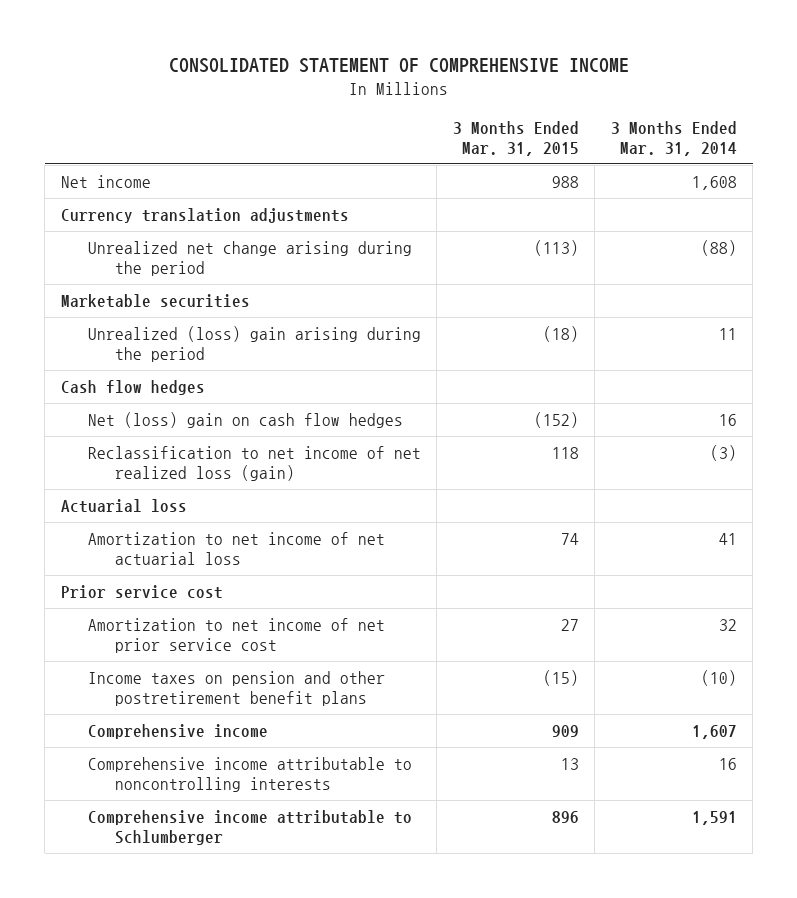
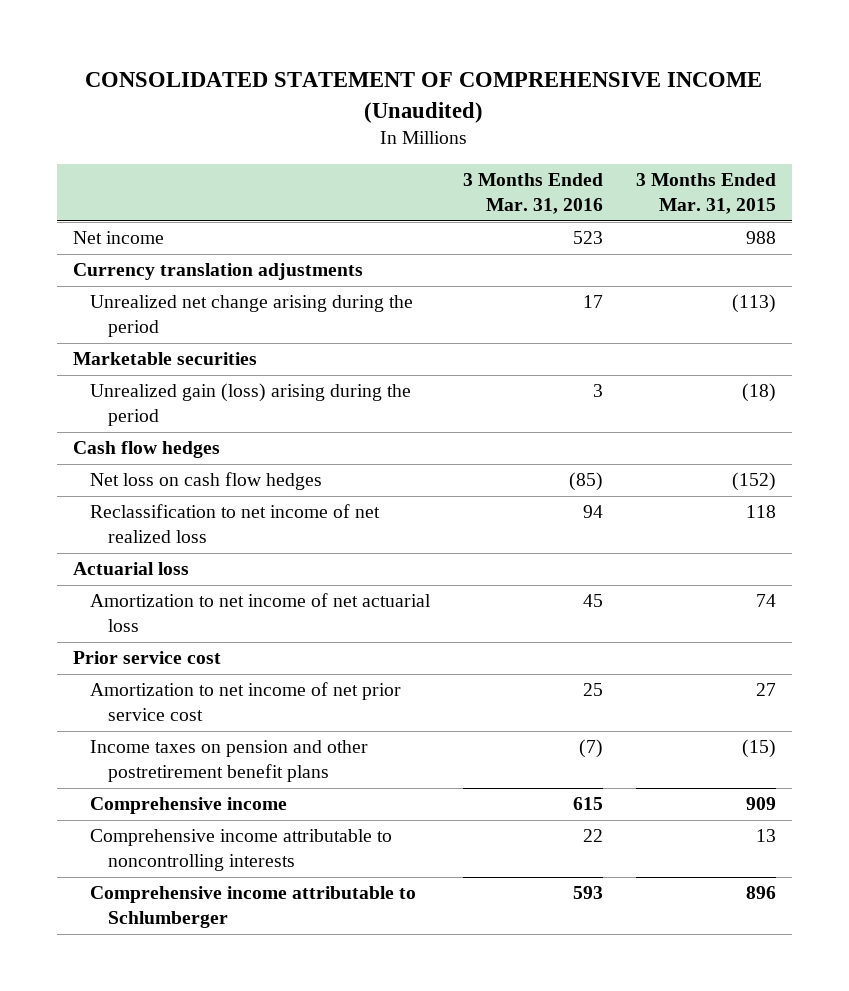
[168,57,629,73] CONSOLIDATED STATEMENT OF COMPREHENSIVE INCOME -> [85,72,763,123] CONSOLIDATED STATEMENT OF COMPREHENSIVE INCOME (Unaudited)
[610,120,737,156] 3 Months Ended Mar. 31, 2014 -> none
none -> [463,173,604,215] 3 Months Ended Mar. 31, 2016
[87,325,421,362] Unrealized (loss) gain arising during the period -> [90,383,412,427] Unrealized gain (loss) arising during the period
[87,411,403,428] Net (loss) gain on cash flow hedges -> [90,472,323,491] Net loss on cash flow hedges
[87,445,421,481] Reclassification to net income of net realized loss (gain) -> [90,504,381,544] Reclassification to net income of net realized loss

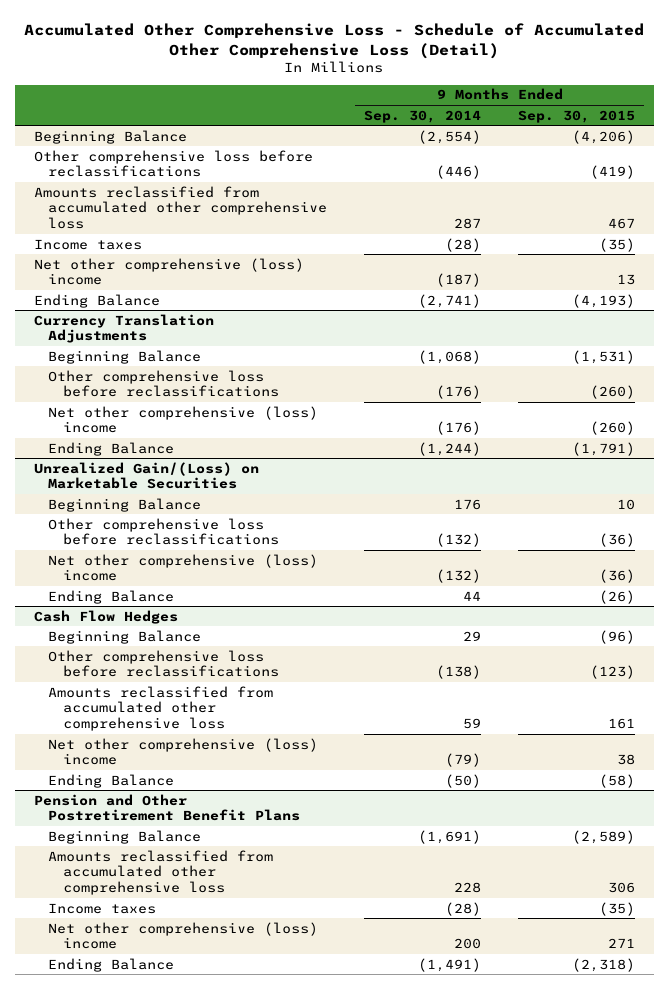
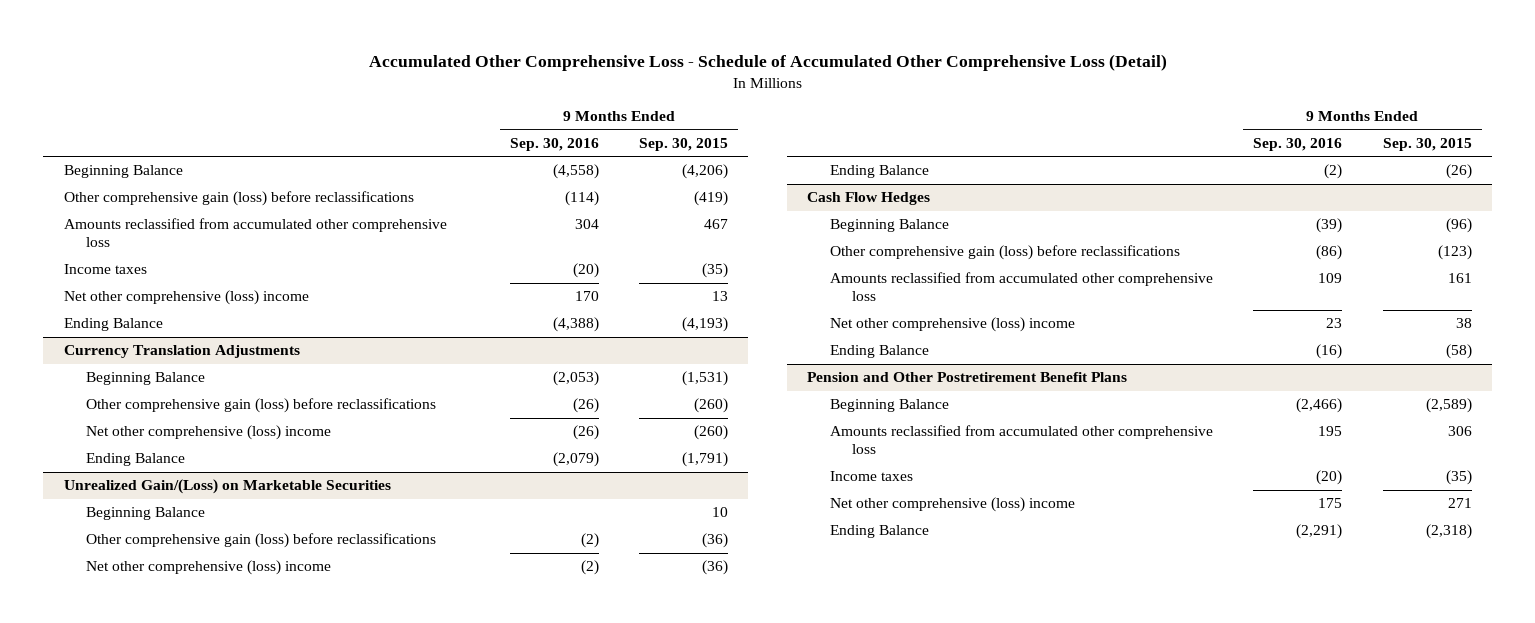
[364,109,482,123] Sep. 30, 2014 -> none
none -> [509,137,599,151] Sep. 30, 2016
[33,149,313,178] Other comprehensive loss before reclassifications -> [63,191,414,207] Other comprehensive gain (loss) before reclassifications
[48,369,279,398] Other comprehensive loss before reclassifications -> [86,398,437,414] Other comprehensive gain (loss) before reclassifications
[48,517,279,546] Other comprehensive loss before reclassifications -> [86,533,437,549] Other comprehensive gain (loss) before reclassifications
[48,649,279,678] Other comprehensive loss before reclassifications -> [829,245,1180,261] Other comprehensive gain (loss) before reclassifications

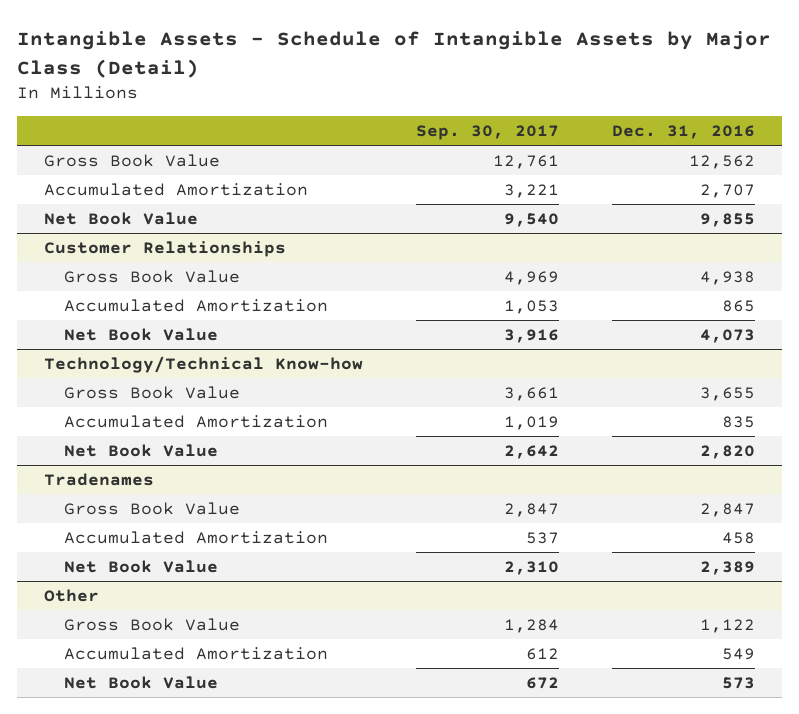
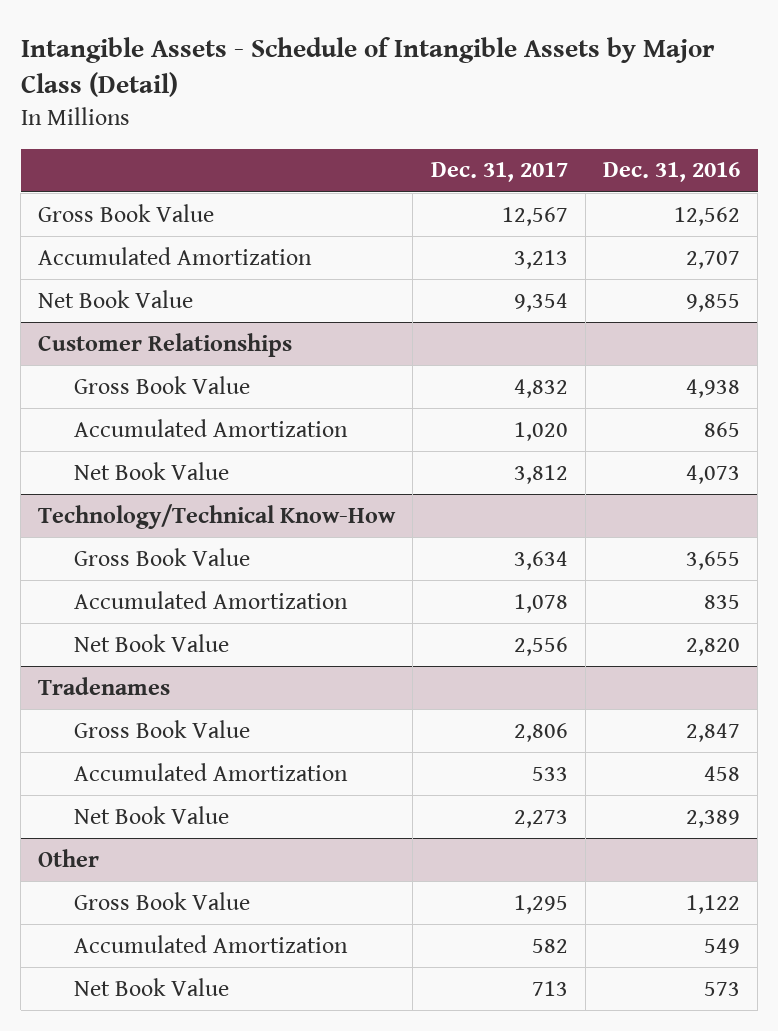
[415,125,559,141] Sep. 30, 2017 -> none
none -> [430,162,568,183] Dec. 31, 2017
[43,355,363,373] Technology/Technical Know-how -> [38,503,397,529] Technology/Technical Know-How

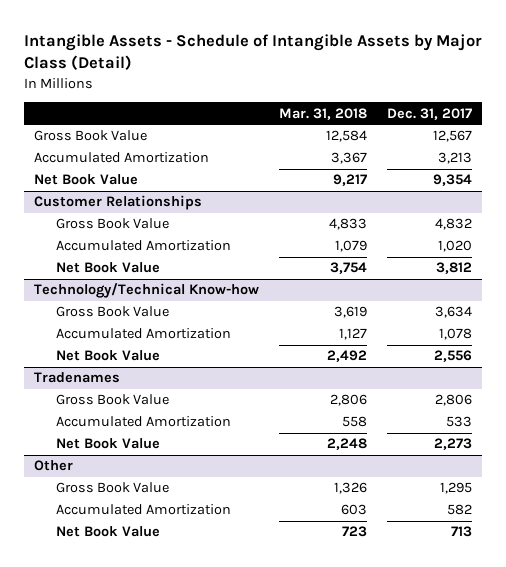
[603,162,741,183] Dec. 31, 2016 -> none
none -> [278,107,367,120] Mar. 31, 2018
[38,503,397,529] Technology/Technical Know-How -> [33,283,259,299] Technology/Technical Know-how

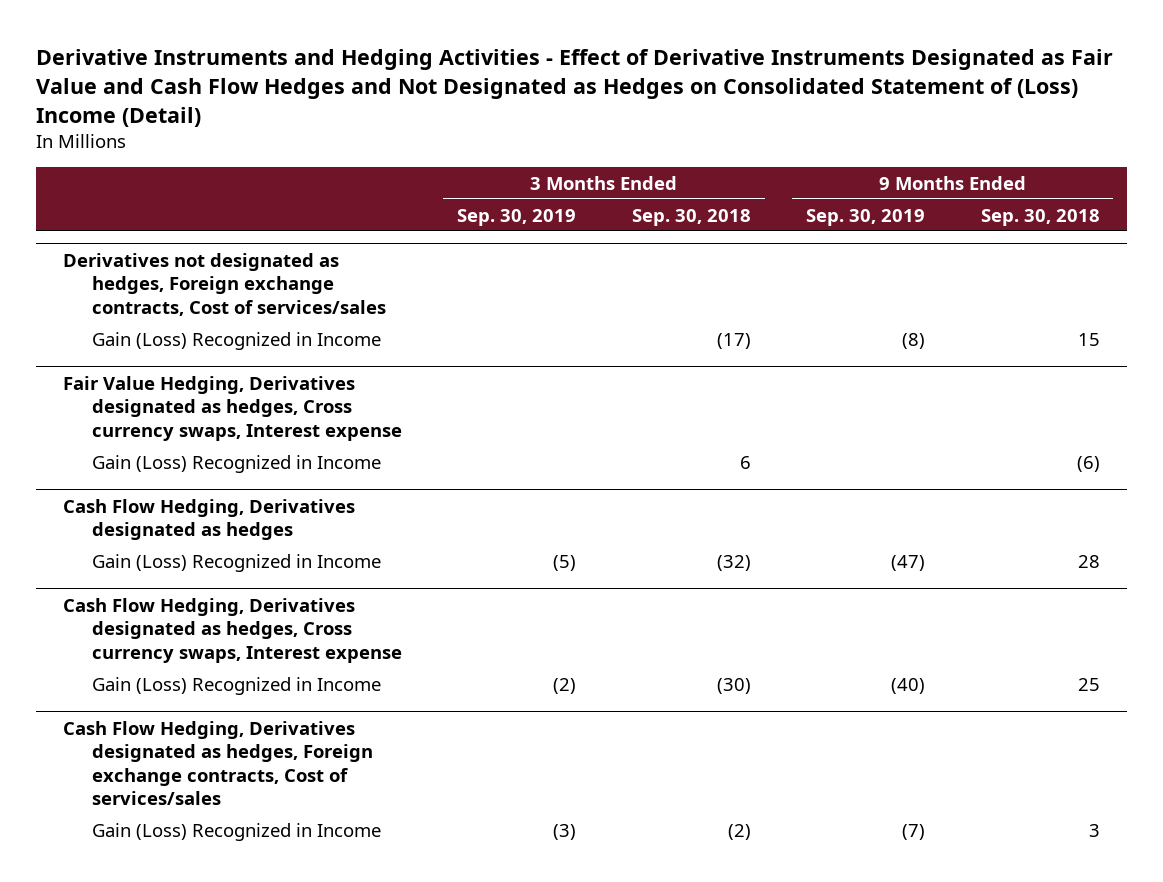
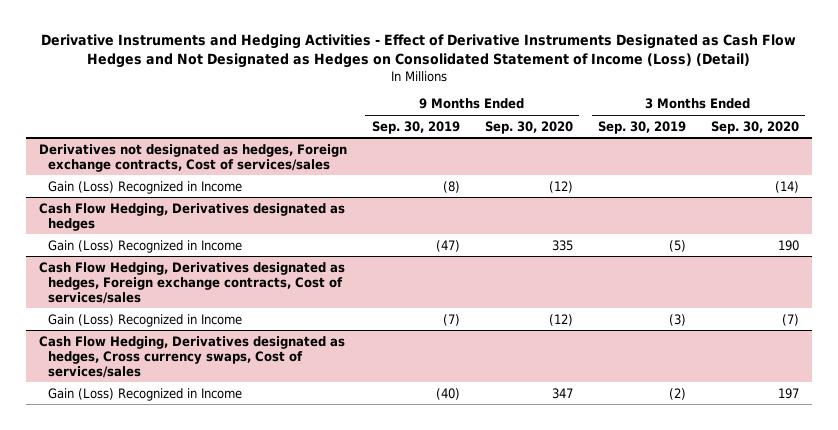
[35,48,1113,127] Derivative Instruments and Hedging Activities - Effect of Derivative Instruments Designated as Fair Value and Cash Flow Hedges and Not Designated as Hedges on Consolidated Statement of (Loss) Income (Detail) -> [40,34,796,69] Derivative Instruments and Hedging Activities - Effect of Derivative Instruments Designated as Cash Flow Hedges and Not Designated as Hedges on Consolidated Statement of Income (Loss) (Detail)
[631,208,751,226] Sep. 30, 2018 -> none
[980,208,1100,226] Sep. 30, 2018 -> none
none -> [484,120,573,134] Sep. 30, 2020
none -> [710,120,799,134] Sep. 30, 2020
[63,375,402,441] Fair Value Hedging, Derivatives designated as hedges, Cross currency swaps, Interest expense -> none
[91,454,381,473] Gain (Loss) Recognized in Income -> none
[63,597,402,663] Cash Flow Hedging, Derivatives designated as hedges, Cross currency swaps, Interest expense -> none
[91,676,381,695] Gain (Loss) Recognized in Income -> none
none -> [38,335,345,378] Cash Flow Hedging, Derivatives designated as hedges, Cross currency swaps, Cost of services/sales
none -> [48,387,243,401] Gain (Loss) Recognized in Income

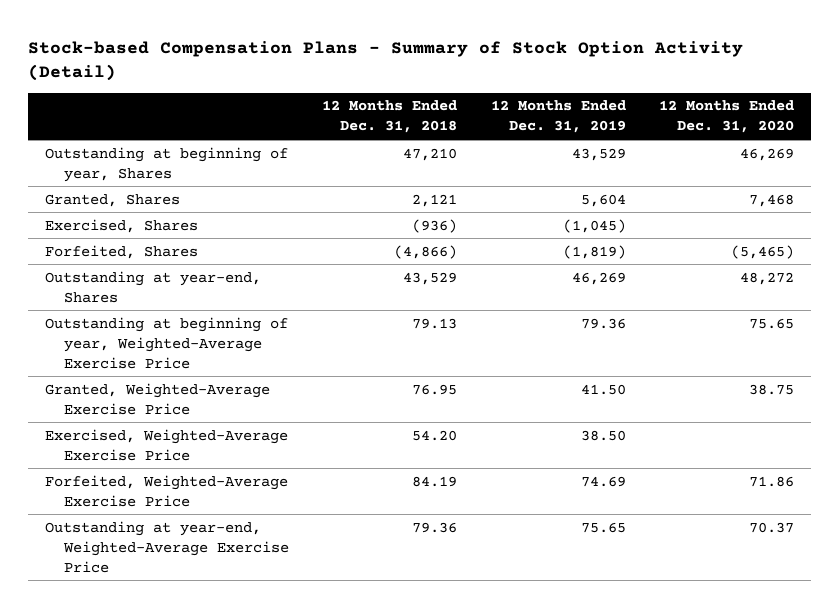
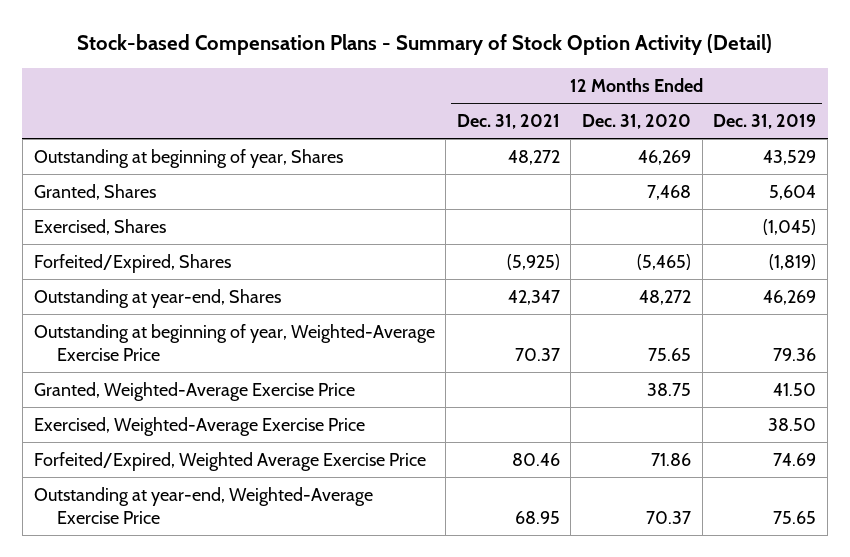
[322,100,458,134] 12 Months Ended Dec. 31, 2018 -> none
none -> [456,114,560,130] Dec. 31, 2021
[44,244,198,259] Forfeited, Shares -> [33,253,231,273] Forfeited/Expired, Shares
[44,474,288,507] Forfeited, Weighted-Average Exercise Price -> [33,451,426,471] Forfeited/Expired, Weighted Average Exercise Price

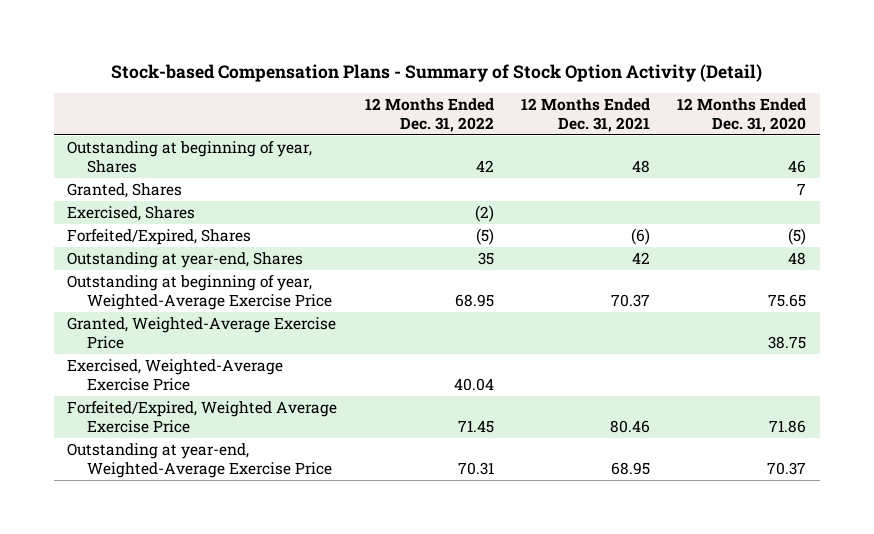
[713,114,817,130] Dec. 31, 2019 -> none
none -> [364,98,494,133] 12 Months Ended Dec. 31, 2022
[507,149,560,165] 48,272 -> [631,159,650,173] 48
[638,149,692,165] 46,269 -> [788,159,807,173] 46
[647,184,692,200] 7,468 -> [797,182,807,195] 7
[506,253,560,270] (5,925) -> [630,227,650,245] (6)
[637,253,692,270] (5,465) -> [788,227,807,245] (5)
[507,289,560,305] 42,347 -> [631,251,650,264] 42
[639,289,692,305] 48,272 -> [788,251,807,265] 48

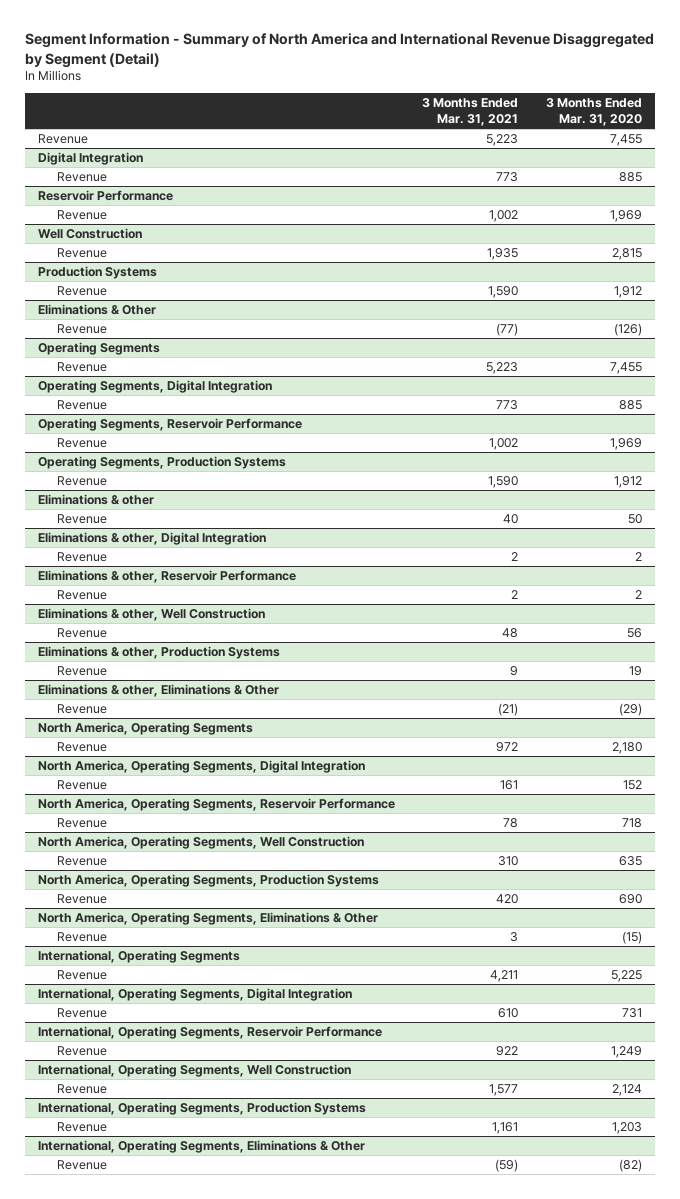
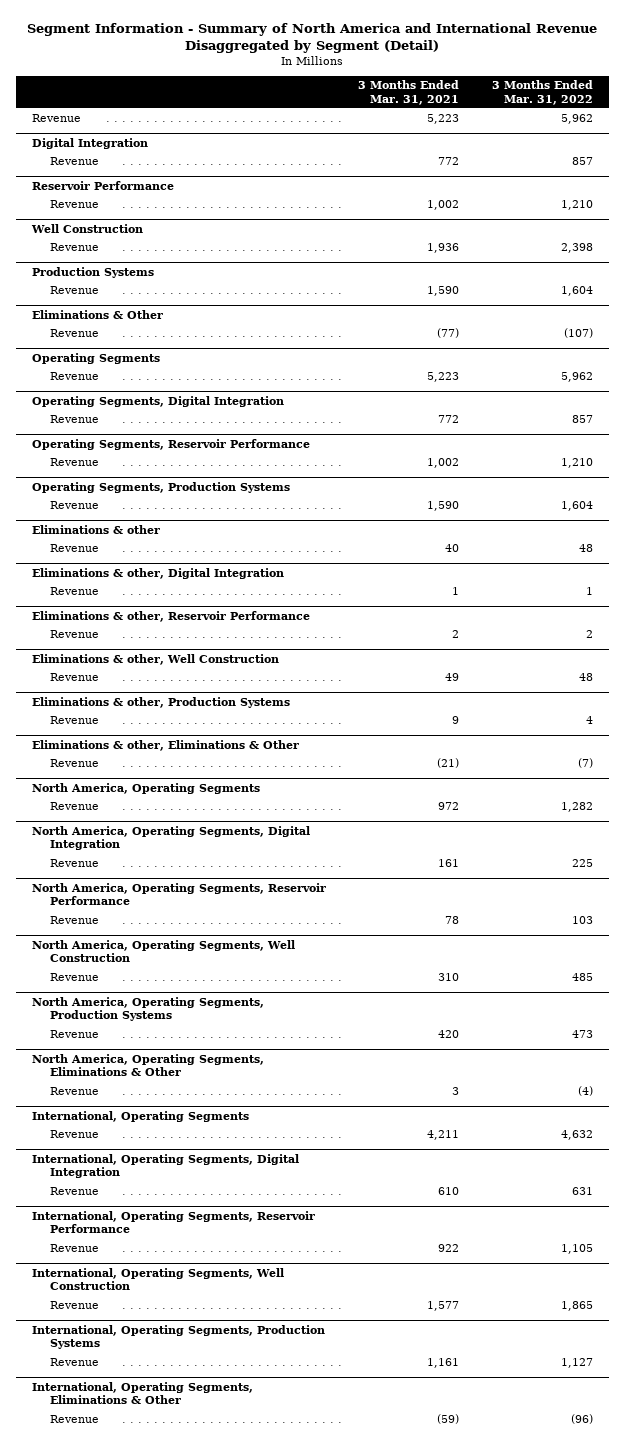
[545,98,642,126] 3 Months Ended Mar. 31, 2020 -> none
none -> [491,80,593,105] 3 Months Ended Mar. 31, 2022
[496,172,519,183] 773 -> [438,157,460,166] 772
[487,248,519,261] 1,935 -> [427,243,460,254] 1,936
[496,400,519,411] 773 -> [438,415,460,424] 772
[511,552,519,562] 2 -> [452,587,460,596] 1
[502,628,519,639] 48 -> [445,673,460,682] 49

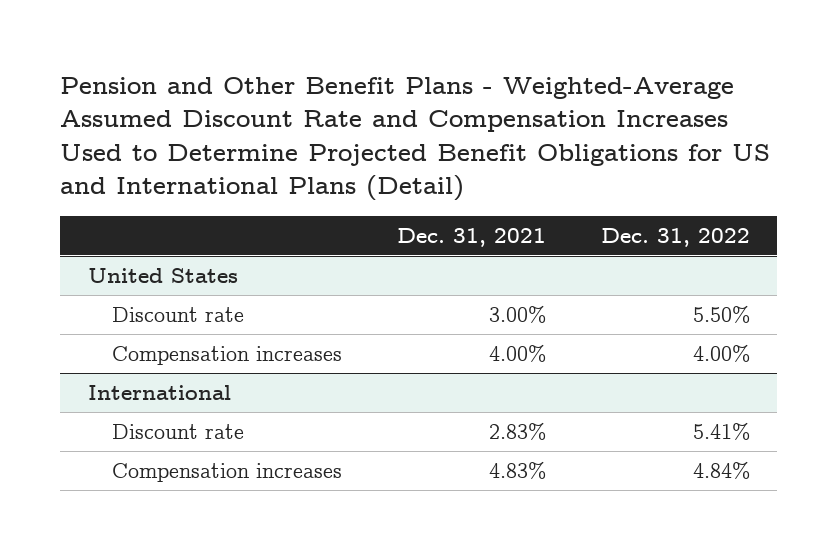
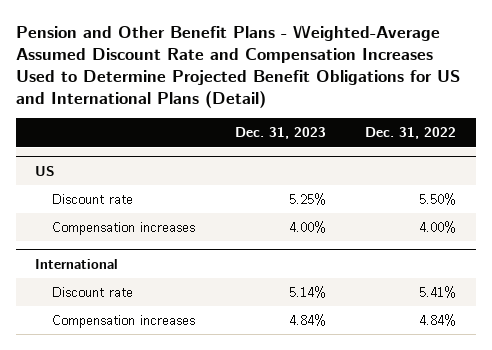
[397,227,547,247] Dec. 31, 2021 -> none
none -> [234,127,326,140] Dec. 31, 2023
[87,267,238,283] United States -> [35,165,56,176] US

